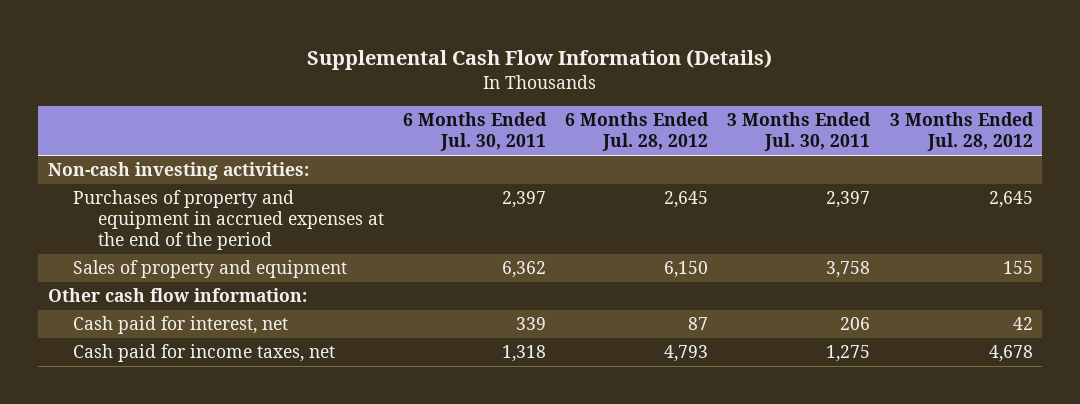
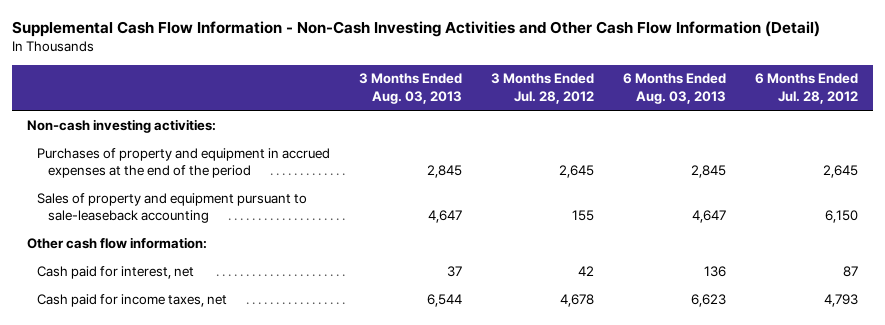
[307,49,773,71] Supplemental Cash Flow Information (Details) -> [12,21,821,38] Supplemental Cash Flow Information - Non-Cash Investing Activities and Other Cash Flow Information (Detail)
[403,112,548,152] 6 Months Ended Jul. 30, 2011 -> none
[727,112,872,152] 3 Months Ended Jul. 30, 2011 -> none
none -> [359,73,463,104] 3 Months Ended Aug. 03, 2013
none -> [623,73,727,104] 6 Months Ended Aug. 03, 2013
[72,260,347,279] Sales of property and equipment -> [37,192,308,224] Sales of property and equipment pursuant to sale-leaseback accounting

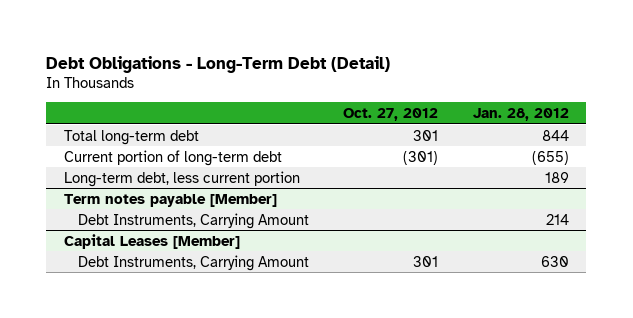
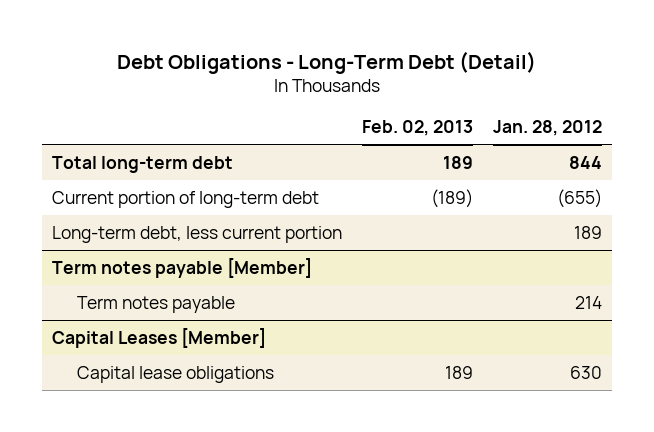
[343,107,439,121] Oct. 27, 2012 -> none
none -> [361,120,473,137] Feb. 02, 2013
[77,212,309,229] Debt Instruments, Carrying Amount -> [77,295,236,313] Term notes payable
[77,254,309,271] Debt Instruments, Carrying Amount -> none
none -> [77,365,275,383] Capital lease obligations

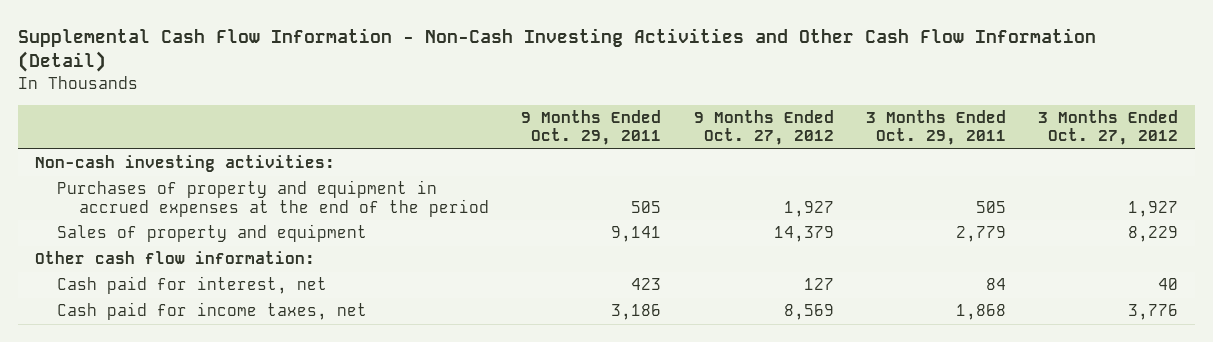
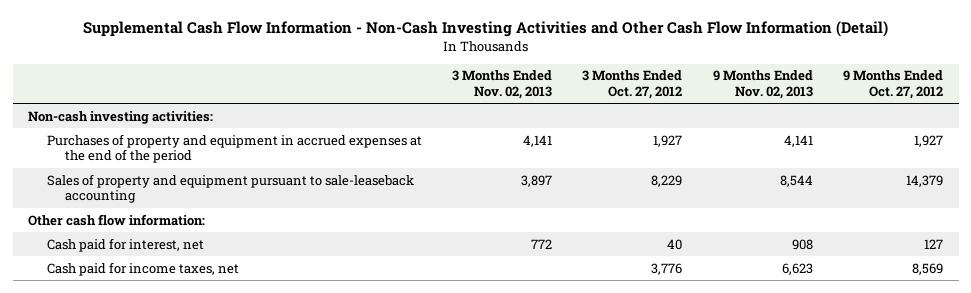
[521,109,662,146] 9 Months Ended Oct. 29, 2011 -> none
[865,109,1006,146] 3 Months Ended Oct. 29, 2011 -> none
none -> [452,70,553,100] 3 Months Ended Nov. 02, 2013
none -> [712,70,813,100] 9 Months Ended Nov. 02, 2013
[56,224,367,243] Sales of property and equipment -> [46,173,414,204] Sales of property and equipment pursuant to sale-leaseback accounting

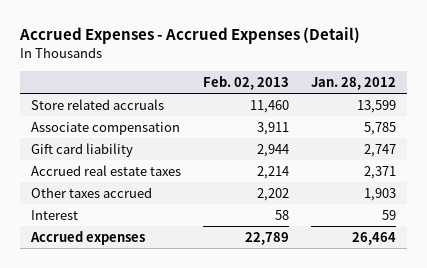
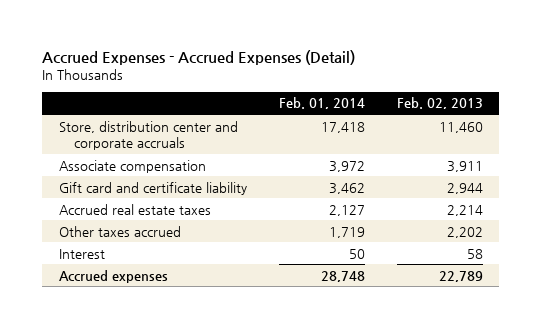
[311,77,397,91] Jan. 28, 2012 -> none
none -> [278,97,365,110] Feb. 01, 2014
[30,98,164,110] Store related accruals -> [58,120,238,150] Store, distribution center and corporate accruals
[30,142,133,157] Gift card liability -> [58,181,247,195] Gift card and certificate liability

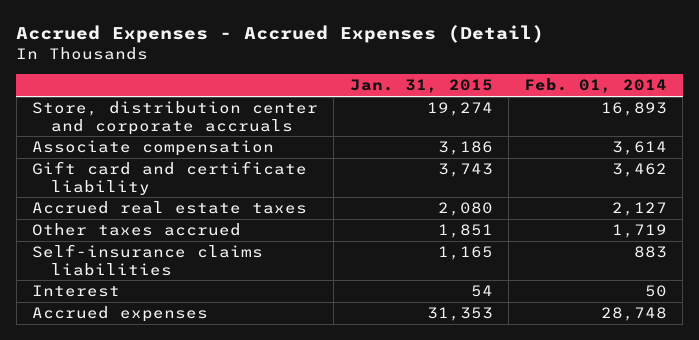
[397,97,484,110] Feb. 02, 2013 -> none
none -> [349,79,493,94] Jan. 31, 2015
[320,121,365,133] 17,418 -> [601,102,668,117] 16,893
[328,160,365,172] 3,972 -> [612,141,668,156] 3,614
none -> [32,244,264,276] Self-insurance claims liabilities

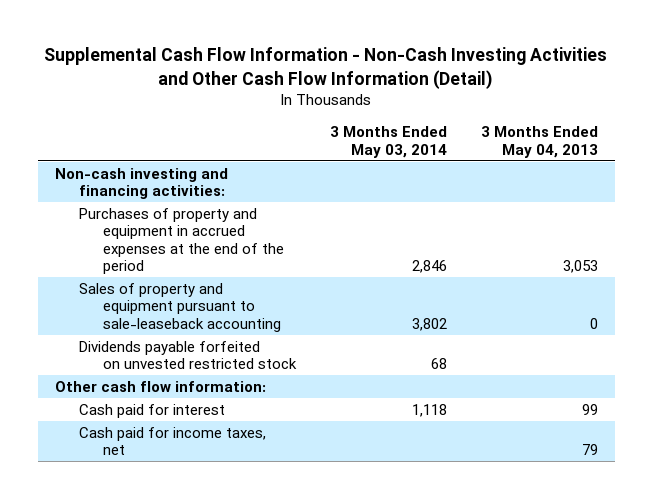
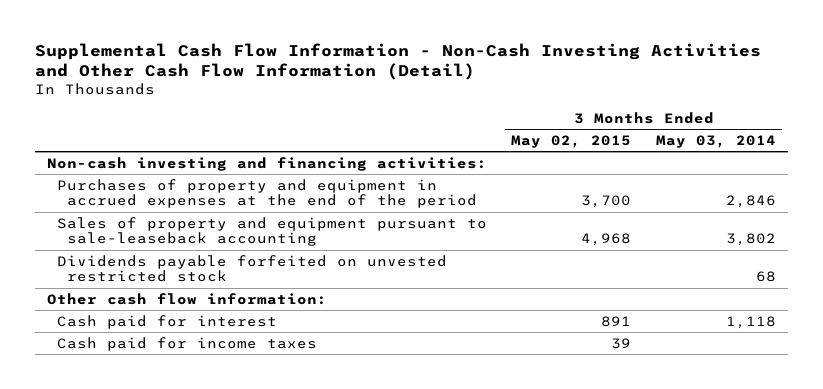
[480,126,598,158] 3 Months Ended May 04, 2013 -> none
none -> [511,134,632,148] May 02, 2015
[78,426,266,456] Cash paid for income taxes, net -> [57,336,318,351] Cash paid for income taxes

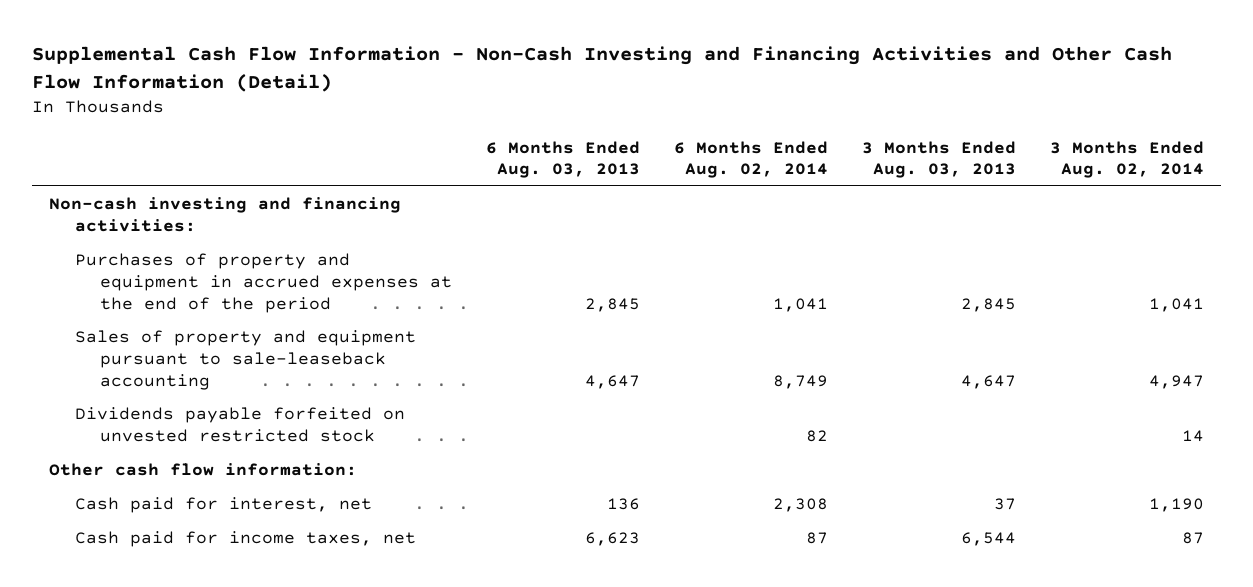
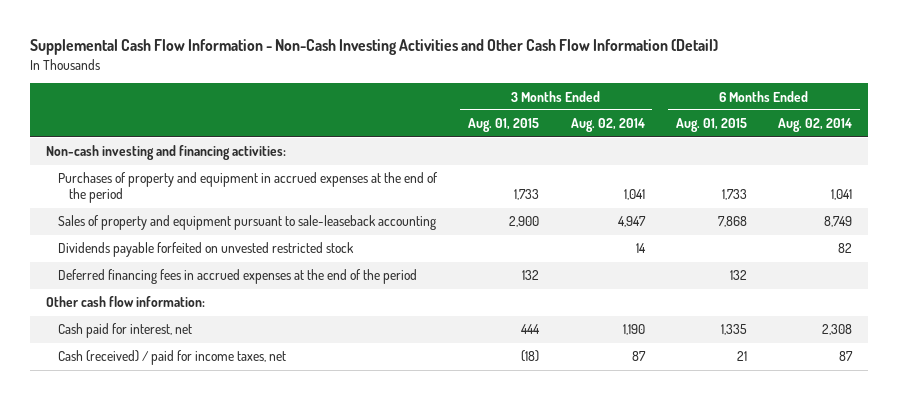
[32,46,1173,93] Supplemental Cash Flow Information - Non-Cash Investing and Financing Activities and Other Cash Flow Information (Detail) -> [30,39,719,56] Supplemental Cash Flow Information - Non-Cash Investing Activities and Other Cash Flow Information (Detail)
[486,140,641,179] 6 Months Ended Aug. 03, 2013 -> none
[861,140,1016,179] 3 Months Ended Aug. 03, 2013 -> none
none -> [468,118,540,133] Aug. 01, 2015
none -> [675,118,747,133] Aug. 01, 2015
none -> [57,269,417,285] Deferred financing fees in accrued expenses at the end of the period
[74,531,416,548] Cash paid for income taxes, net -> [57,350,286,366] Cash (received) / paid for income taxes, net

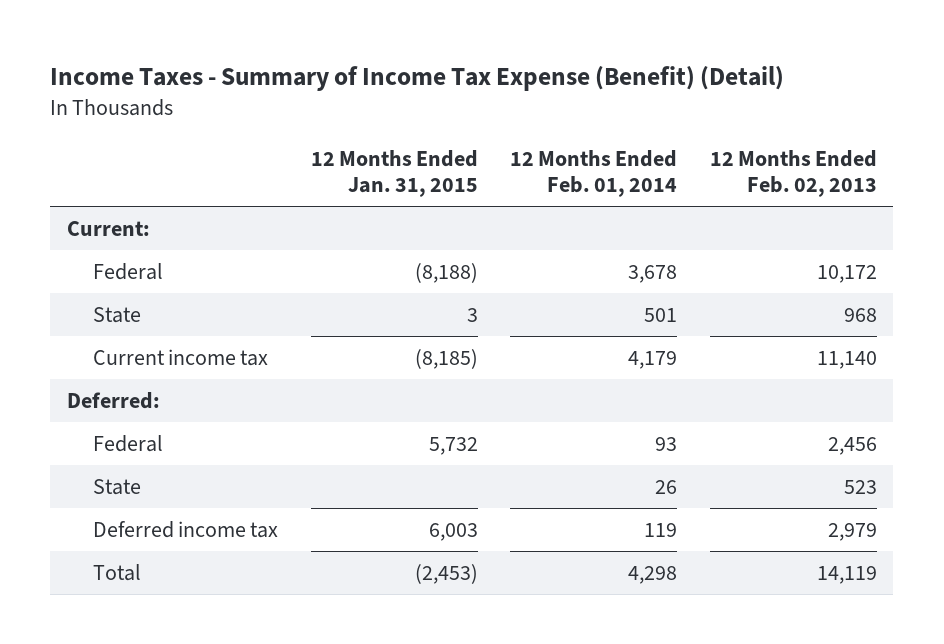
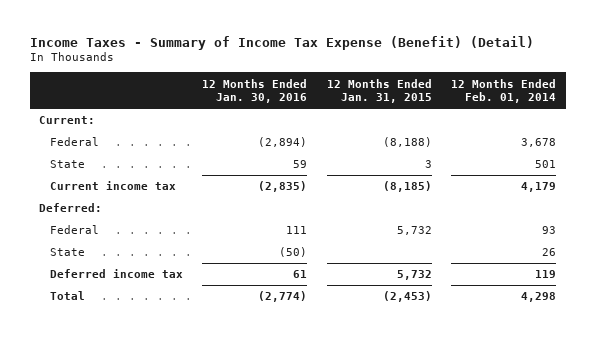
[710,149,878,197] 12 Months Ended Feb. 02, 2013 -> none
none -> [202,78,308,104] 12 Months Ended Jan. 30, 2016
[428,523,478,542] 6,003 -> [396,270,432,281] 5,732

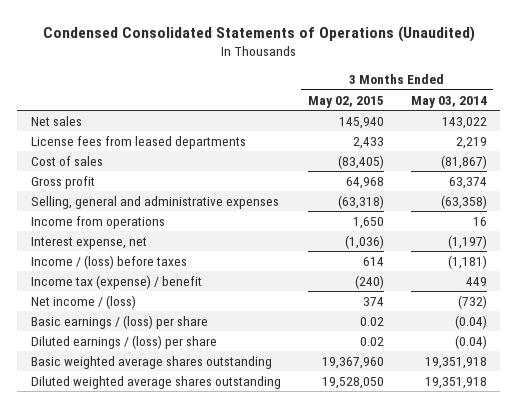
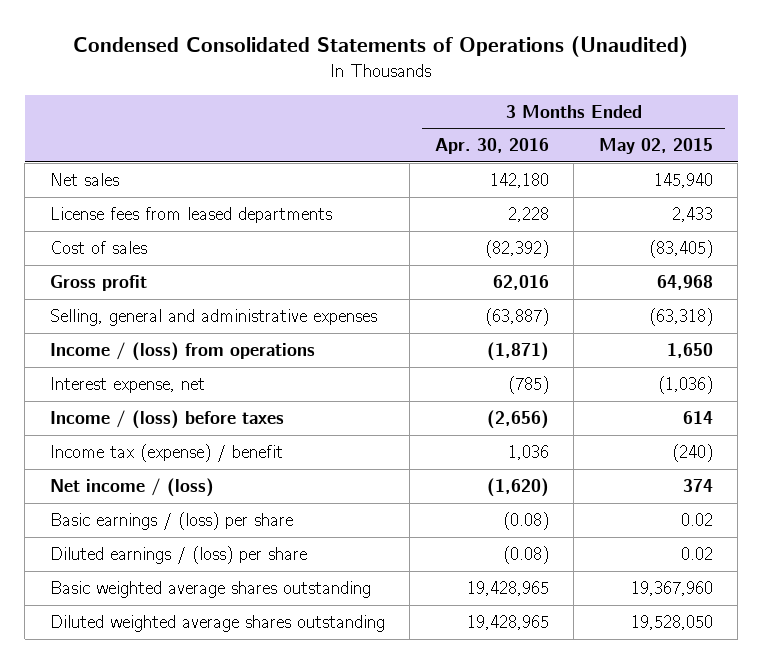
[410,95,487,108] May 03, 2014 -> none
none -> [434,138,549,155] Apr. 30, 2016
[30,215,165,229] Income from operations -> [49,342,315,362] Income / (loss) from operations

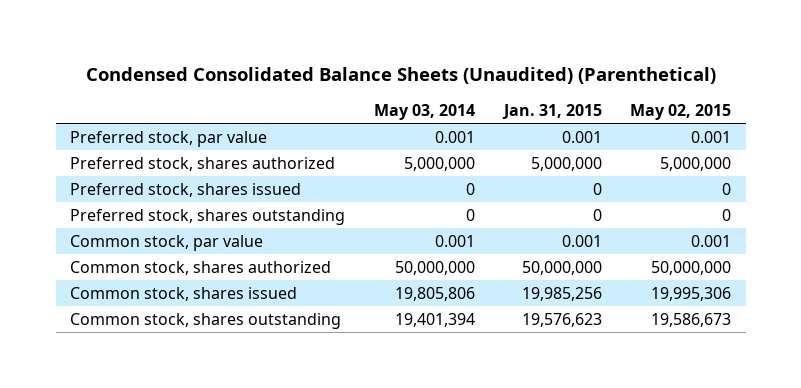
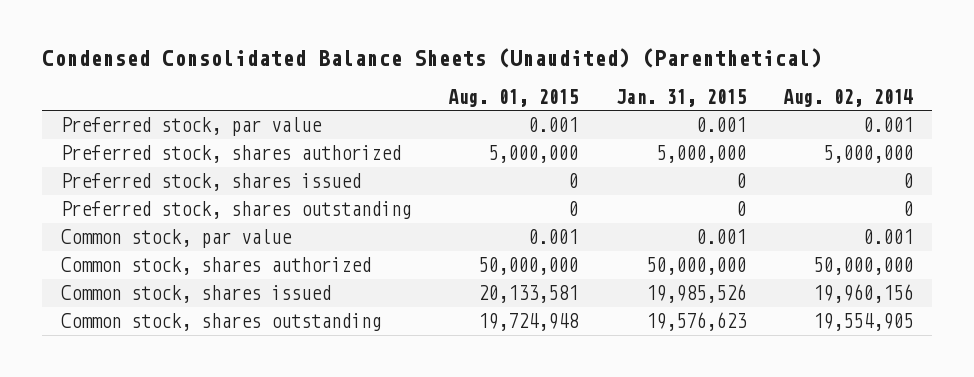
[373,103,475,120] May 03, 2014 -> none
[630,103,732,120] May 02, 2015 -> none
none -> [448,88,579,107] Aug. 01, 2015
none -> [782,88,913,107] Aug. 02, 2014
[521,287,602,302] 19,985,256 -> [645,284,746,304] 19,985,526

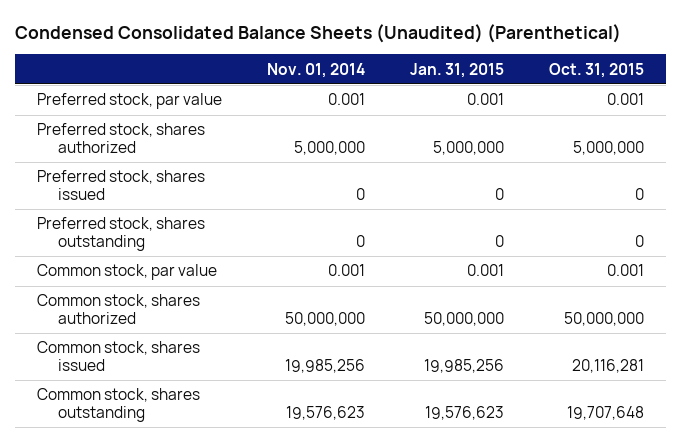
[448,88,579,107] Aug. 01, 2015 -> none
[782,88,913,107] Aug. 02, 2014 -> none
none -> [267,62,366,78] Nov. 01, 2014
none -> [548,62,644,78] Oct. 31, 2015
[645,284,746,304] 19,985,526 -> [423,359,504,374] 19,985,256

